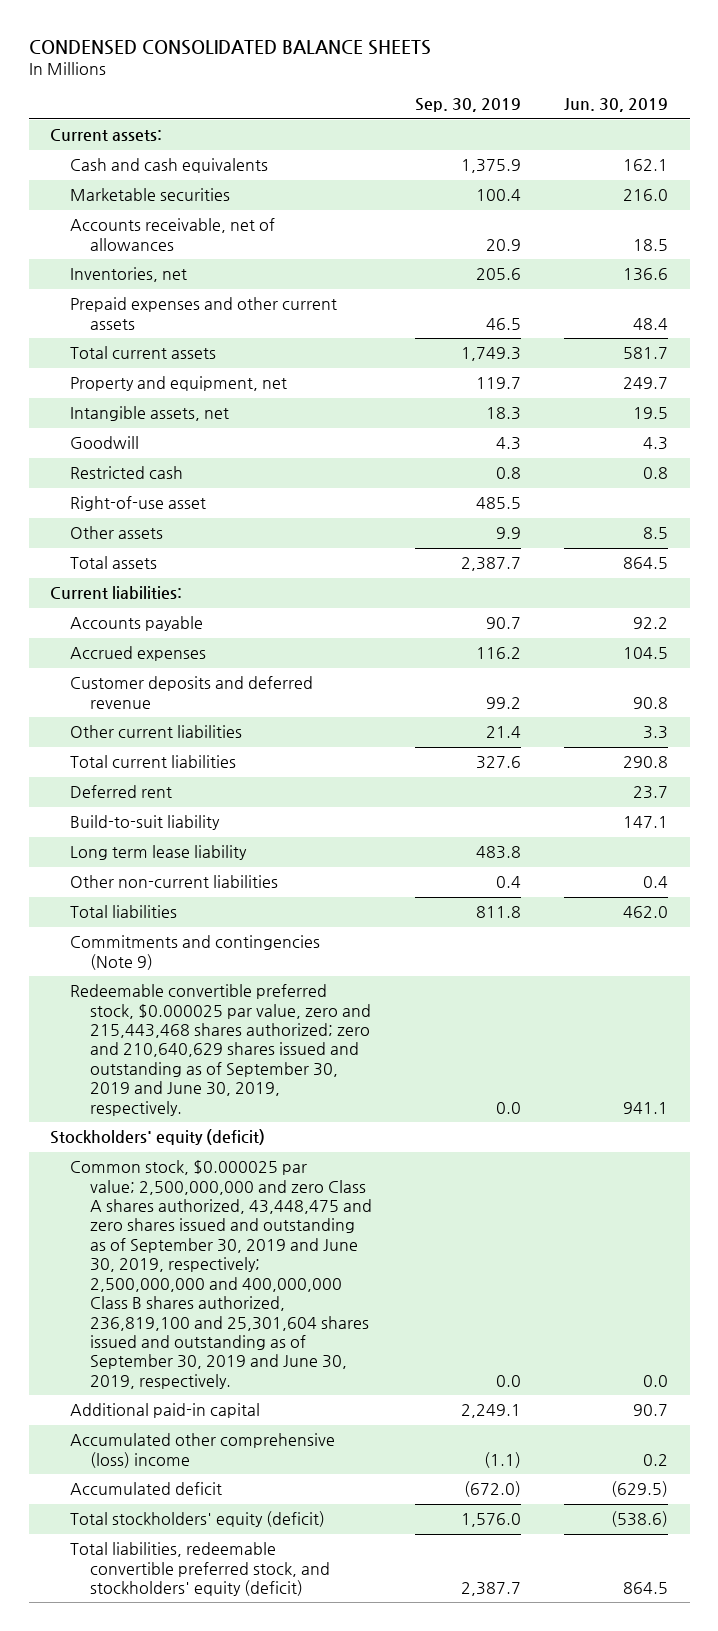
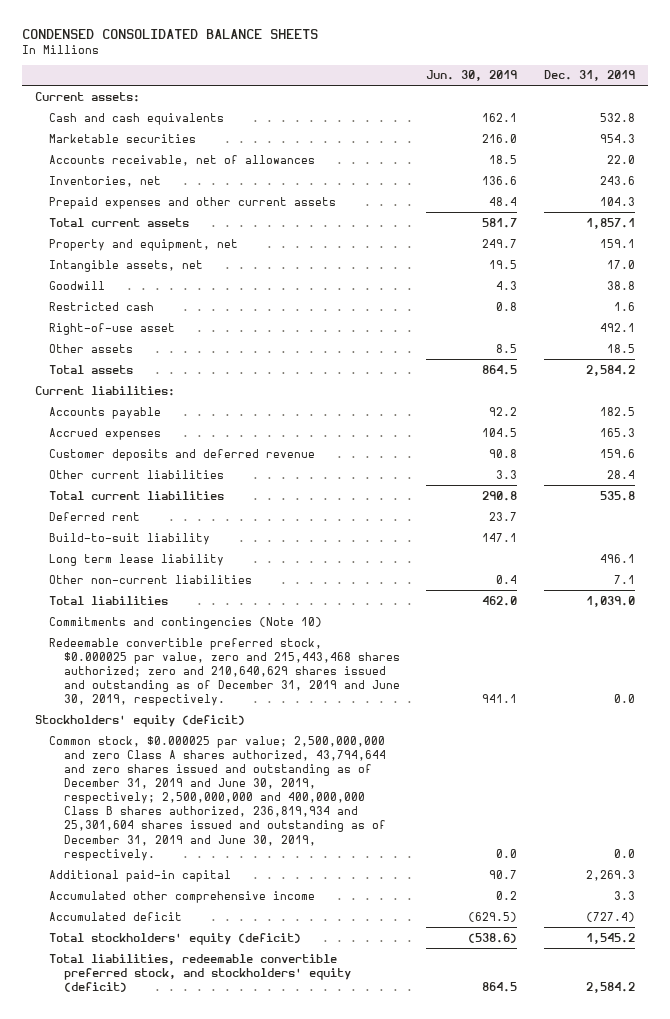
[415,98,522,113] Sep. 30, 2019 -> none
none -> [544,70,636,82] Dec. 31, 2019
[70,935,321,970] Commitments and contingencies (Note 9) -> [49,616,323,629] Commitments and contingencies (Note 10)
[70,984,372,1116] Redeemable convertible preferred stock, $0.000025 par value, zero and 215,443,468 shares authorized; zero and 210,640,629 shares issued and outstanding as of September 30, 2019 and June 30, 2019, respectively. -> [49,637,400,707] Redeemable convertible preferred stock, $0.000025 par value, zero and 215,443,468 shares authorized; zero and 210,640,629 shares issued and outstanding as of December 31, 2019 and June 30, 2019, respectively.
[70,1160,373,1389] Common stock, $0.000025 par value; 2,500,000,000 and zero Class A shares authorized, 43,448,475 and zero shares issued and outstanding as of September 30, 2019 and June 30, 2019, respectively; 2,500,000,000 and 400,000,000 Class B shares authorized, 236,819,100 and 25,301,604 shares issued and outstanding as of September 30, 2019 and June 30, 2019, respectively. -> [49,735,386,861] Common stock, $0.000025 par value; 2,500,000,000 and zero Class A shares authorized, 43,794,644 and zero shares issued and outstanding as of December 31, 2019 and June 30, 2019, respectively; 2,500,000,000 and 400,000,000 Class B shares authorized, 236,819,934 and 25,301,604 shares issued and outstanding as of December 31, 2019 and June 30, 2019, respectively.
[70,1433,336,1468] Accumulated other comprehensive (loss) income -> [49,890,316,903] Accumulated other comprehensive income

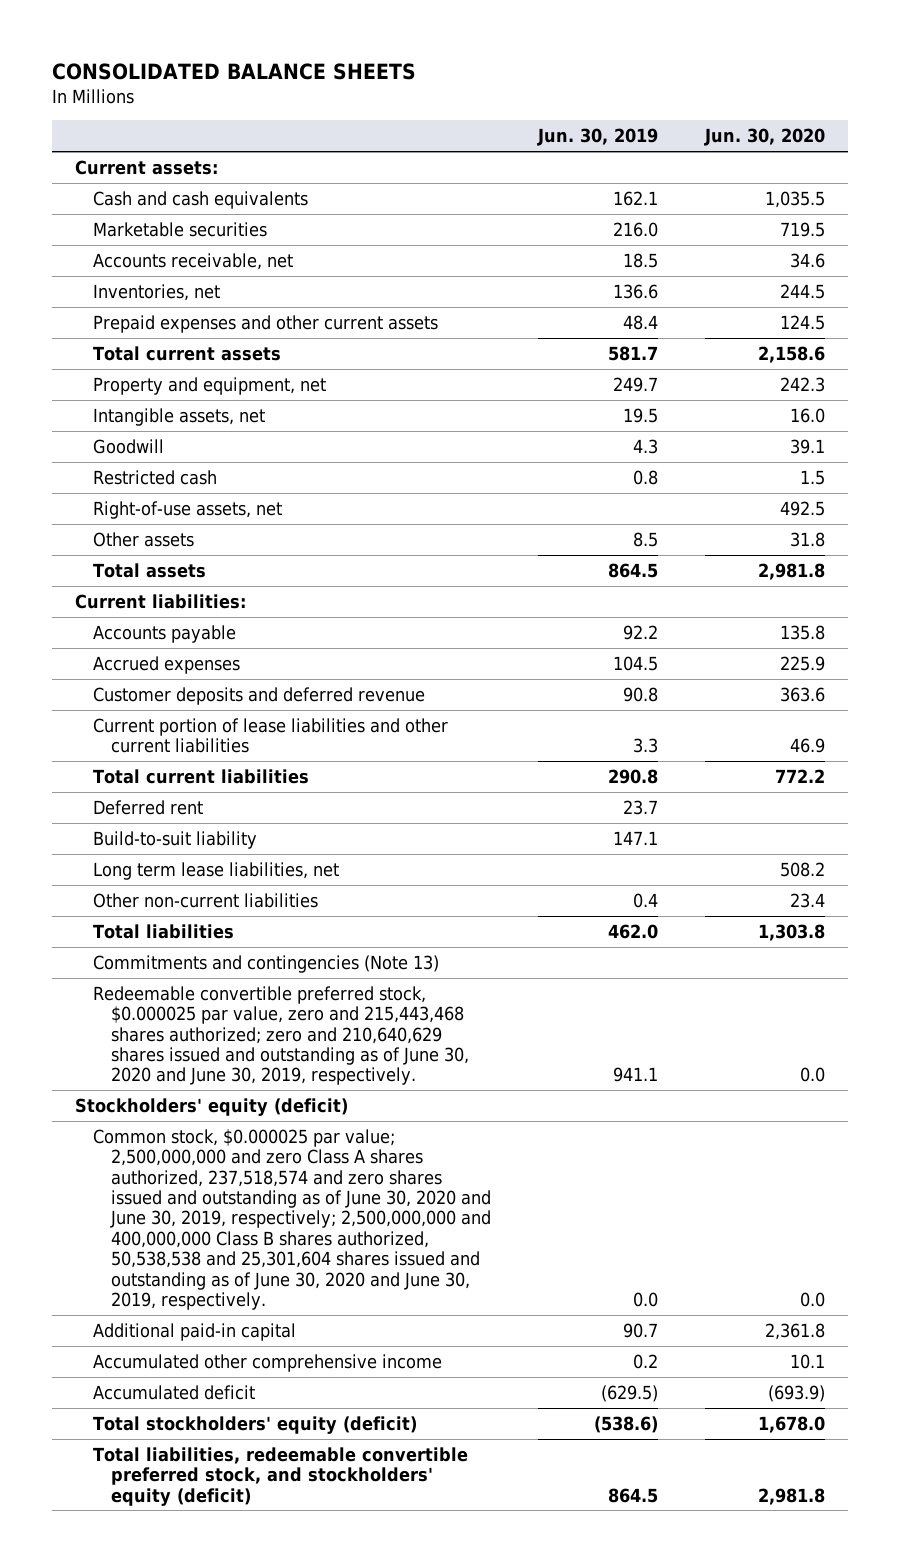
[21,28,318,39] CONDENSED CONSOLIDATED BALANCE SHEETS -> [51,62,416,80] CONSOLIDATED BALANCE SHEETS
[544,70,636,82] Dec. 31, 2019 -> none
none -> [704,128,826,147] Jun. 30, 2020
[49,154,316,166] Accounts receivable, net of allowances -> [93,252,294,270] Accounts receivable, net
[49,322,176,335] Right-of-use asset -> [93,500,283,519] Right-of-use assets, net
[49,469,225,479] Other current liabilities -> none
none -> [93,717,449,754] Current portion of lease liabilities and other current liabilities
[49,553,225,566] Long term lease liability -> [93,861,340,880] Long term lease liabilities, net
[49,616,323,629] Commitments and contingencies (Note 10) -> [93,954,440,973] Commitments and contingencies (Note 13)
[49,637,400,707] Redeemable convertible preferred stock, $0.000025 par value, zero and 215,443,468 shares authorized; zero and 210,640,629 shares issued and outstanding as of December 31, 2019 and June 30, 2019, respectively. -> [93,985,470,1086] Redeemable convertible preferred stock, $0.000025 par value, zero and 215,443,468 shares authorized; zero and 210,640,629 shares issued and outstanding as of June 30, 2020 and June 30, 2019, respectively.
[49,735,386,861] Common stock, $0.000025 par value; 2,500,000,000 and zero Class A shares authorized, 43,794,644 and zero shares issued and outstanding as of December 31, 2019 and June 30, 2019, respectively; 2,500,000,000 and 400,000,000 Class B shares authorized, 236,819,934 and 25,301,604 shares issued and outstanding as of December 31, 2019 and June 30, 2019, respectively. -> [93,1128,492,1311] Common stock, $0.000025 par value; 2,500,000,000 and zero Class A shares authorized, 237,518,574 and zero shares issued and outstanding as of June 30, 2020 and June 30, 2019, respectively; 2,500,000,000 and 400,000,000 Class B shares authorized, 50,538,538 and 25,301,604 shares issued and outstanding as of June 30, 2020 and June 30, 2019, respectively.

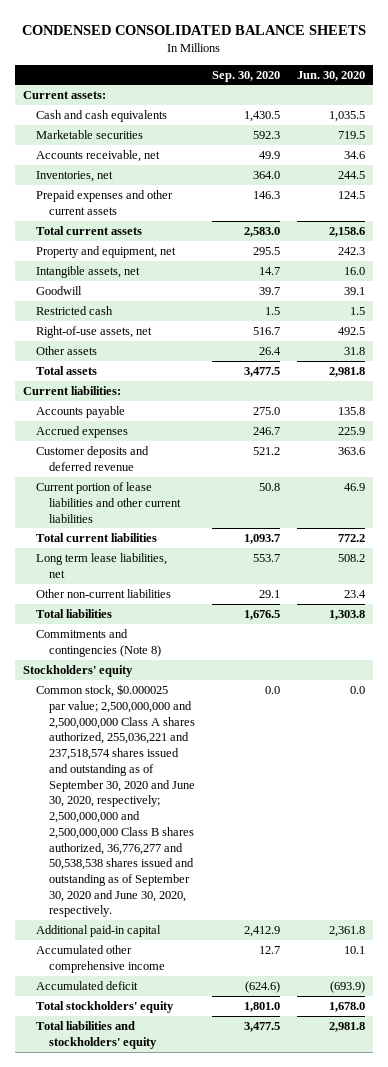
[51,62,416,80] CONSOLIDATED BALANCE SHEETS -> [22,24,367,35] CONDENSED CONSOLIDATED BALANCE SHEETS
[537,128,659,147] Jun. 30, 2019 -> none
none -> [211,70,280,82] Sep. 30, 2020
[93,799,204,815] Deferred rent -> none
[93,830,258,849] Build-to-suit liability -> none
[93,985,470,1086] Redeemable convertible preferred stock, $0.000025 par value, zero and 215,443,468 shares authorized; zero and 210,640,629 shares issued and outstanding as of June 30, 2020 and June 30, 2019, respectively. -> none
[93,954,440,973] Commitments and contingencies (Note 13) -> [36,629,161,657] Commitments and contingencies (Note 8)
[75,1097,349,1116] Stockholders' equity (deficit) -> [23,665,134,678] Stockholders' equity
[93,1128,492,1311] Common stock, $0.000025 par value; 2,500,000,000 and zero Class A shares authorized, 237,518,574 and zero shares issued and outstanding as of June 30, 2020 and June 30, 2019, respectively; 2,500,000,000 and 400,000,000 Class B shares authorized, 50,538,538 and 25,301,604 shares issued and outstanding as of June 30, 2020 and June 30, 2019, respectively. -> [36,684,195,918] Common stock, $0.000025 par value; 2,500,000,000 and 2,500,000,000 Class A shares authorized, 255,036,221 and 237,518,574 shares issued and outstanding as of September 30, 2020 and June 30, 2020, respectively; 2,500,000,000 and 2,500,000,000 Class B shares authorized, 36,776,277 and 50,538,538 shares issued and outstanding as of September 30, 2020 and June 30, 2020, respectively.
[93,1415,418,1434] Total stockholders' equity (deficit) -> [36,1001,175,1014] Total stockholders' equity
[93,1446,469,1506] Total liabilities, redeemable convertible preferred stock, and stockholders' equity (deficit) -> [36,1021,157,1049] Total liabilities and stockholders' equity

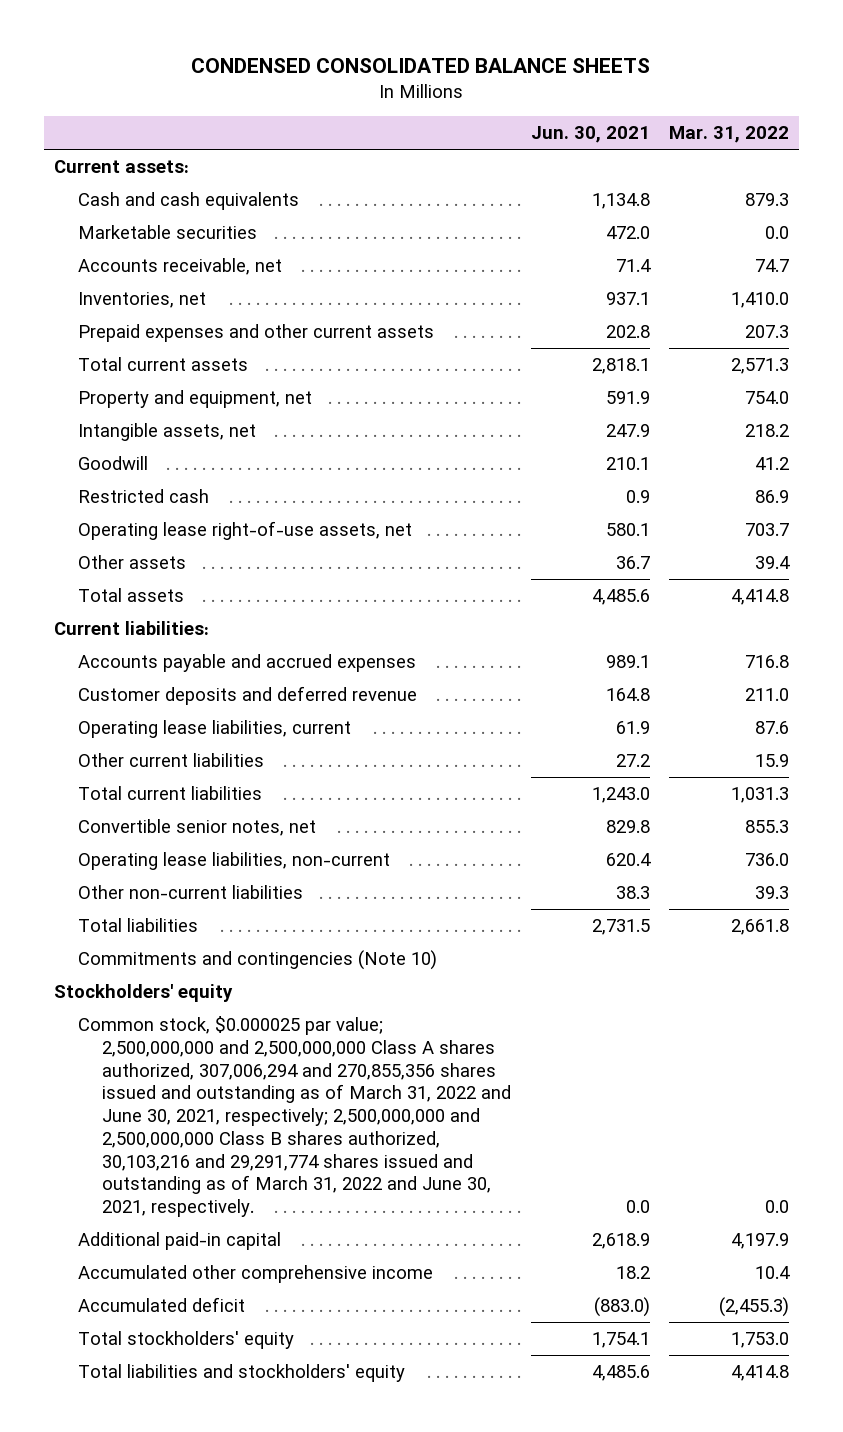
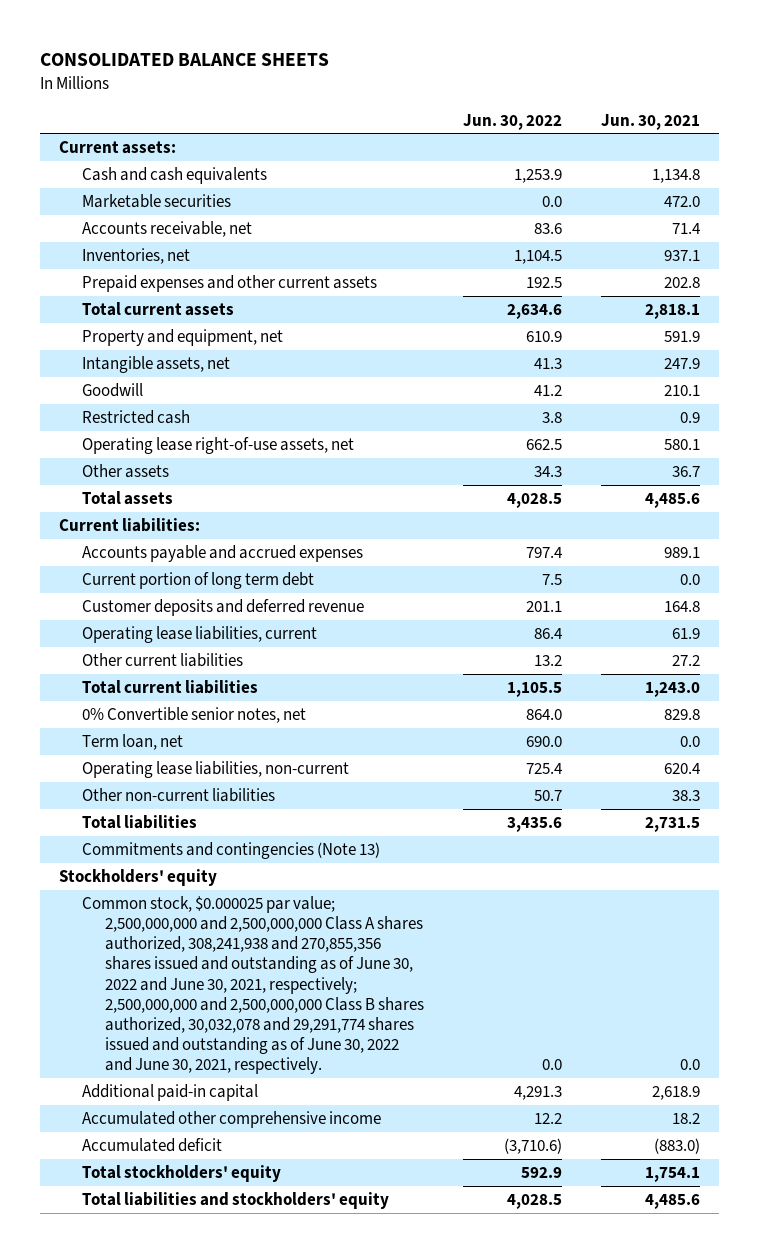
[191,57,651,73] CONDENSED CONSOLIDATED BALANCE SHEETS -> [39,53,329,67] CONSOLIDATED BALANCE SHEETS
[669,126,790,144] Mar. 31, 2022 -> none
none -> [462,113,562,130] Jun. 30, 2022
none -> [82,571,315,589] Current portion of long term debt
[78,819,317,837] Convertible senior notes, net -> [82,706,307,723] 0% Convertible senior notes, net
none -> [82,733,184,750] Term loan, net
[78,950,438,971] Commitments and contingencies (Note 10) -> [82,841,381,859] Commitments and contingencies (Note 13)
[78,1016,512,1218] Common stock, $0.000025 par value; 2,500,000,000 and 2,500,000,000 Class A shares authorized, 307,006,294 and 270,855,356 shares issued and outstanding as of March 31, 2022 and June 30, 2021, respectively; 2,500,000,000 and 2,500,000,000 Class B shares authorized, 30,103,216 and 29,291,774 shares issued and outstanding as of March 31, 2022 and June 30, 2021, respectively. -> [82,895,424,1075] Common stock, $0.000025 par value; 2,500,000,000 and 2,500,000,000 Class A shares authorized, 308,241,938 and 270,855,356 shares issued and outstanding as of June 30, 2022 and June 30, 2021, respectively; 2,500,000,000 and 2,500,000,000 Class B shares authorized, 30,032,078 and 29,291,774 shares issued and outstanding as of June 30, 2022 and June 30, 2021, respectively.

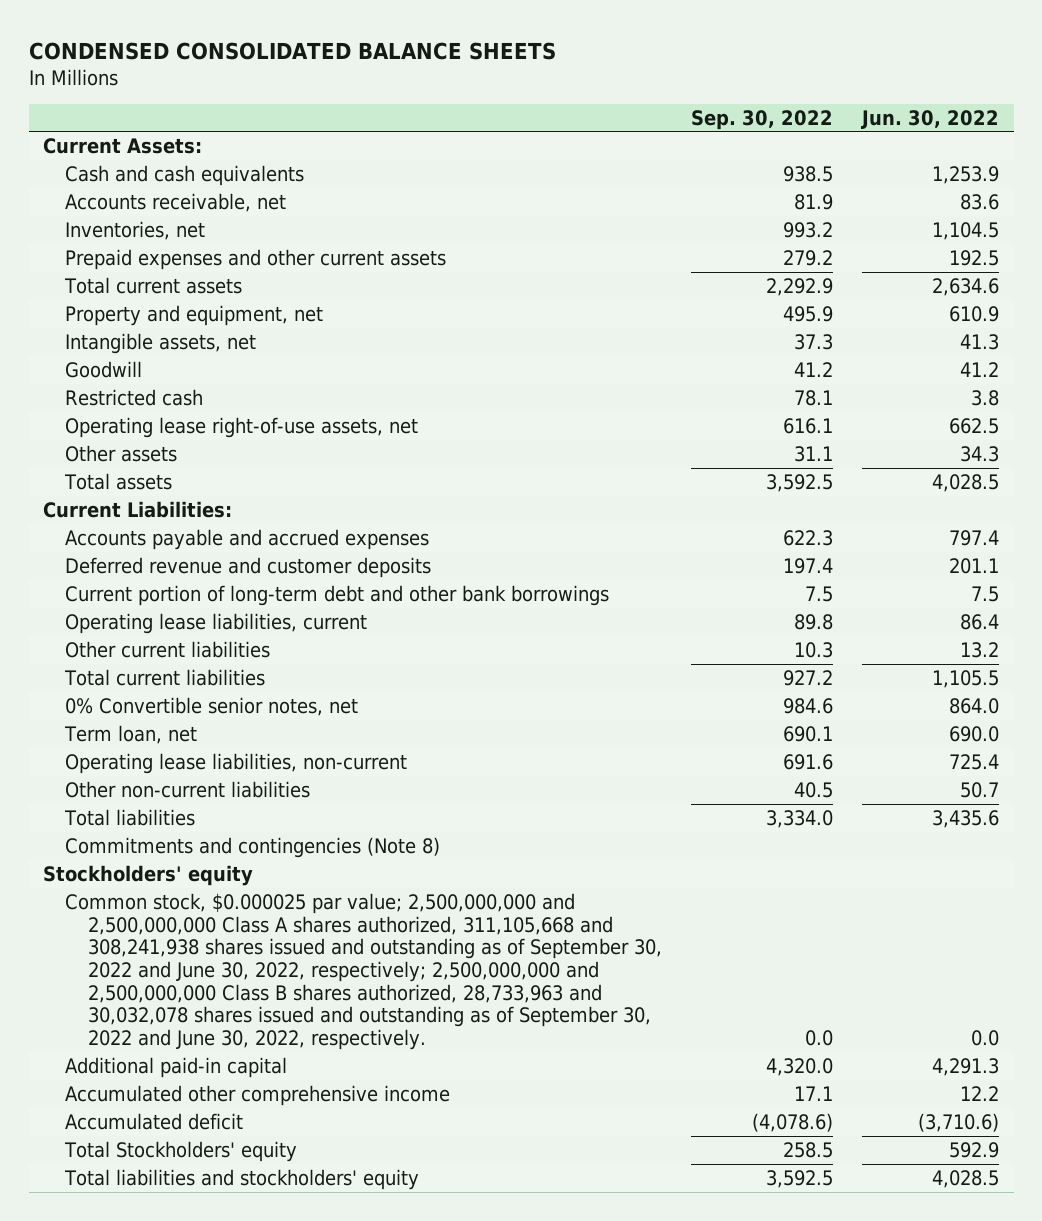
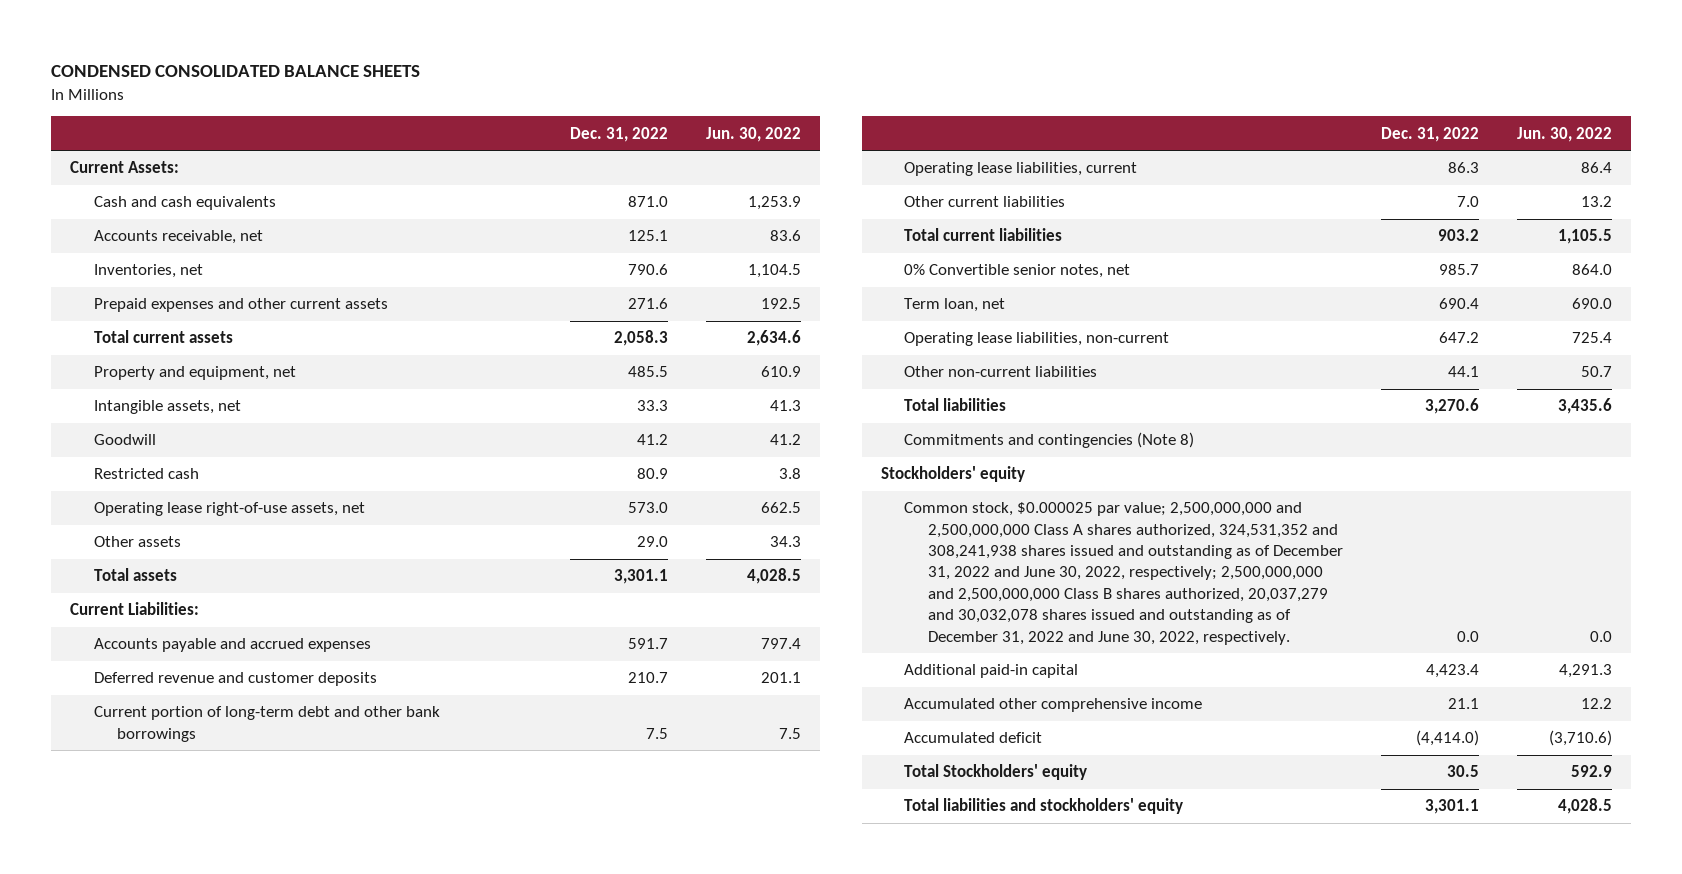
[690,109,833,130] Sep. 30, 2022 -> none
none -> [570,126,669,142] Dec. 31, 2022
[65,892,662,1050] Common stock, $0.000025 par value; 2,500,000,000 and 2,500,000,000 Class A shares authorized, 311,105,668 and 308,241,938 shares issued and outstanding as of September 30, 2022 and June 30, 2022, respectively; 2,500,000,000 and 2,500,000,000 Class B shares authorized, 28,733,963 and 30,032,078 shares issued and outstanding as of September 30, 2022 and June 30, 2022, respectively. -> [904,502,1343,645] Common stock, $0.000025 par value; 2,500,000,000 and 2,500,000,000 Class A shares authorized, 324,531,352 and 308,241,938 shares issued and outstanding as of December 31, 2022 and June 30, 2022, respectively; 2,500,000,000 and 2,500,000,000 Class B shares authorized, 20,037,279 and 30,032,078 shares issued and outstanding as of December 31, 2022 and June 30, 2022, respectively.

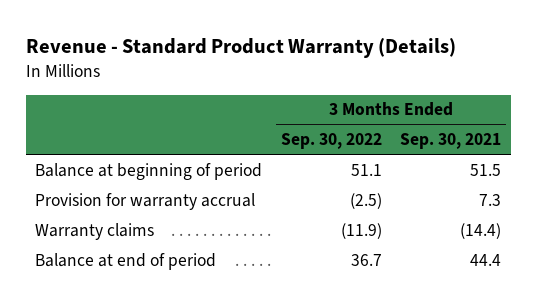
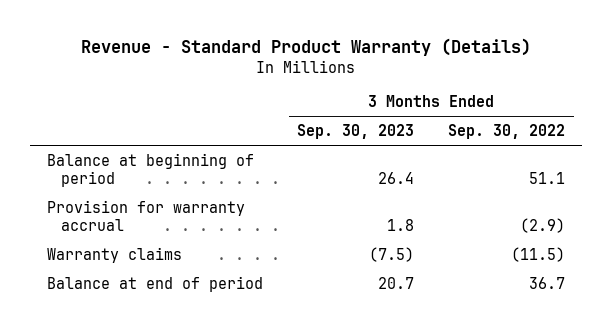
[400,133,502,150] Sep. 30, 2021 -> none
none -> [297,124,415,140] Sep. 30, 2023
[349,192,382,209] (2.5) -> [520,217,566,233] (2.9)
[340,222,382,239] (11.9) -> [511,246,566,262] (11.5)

